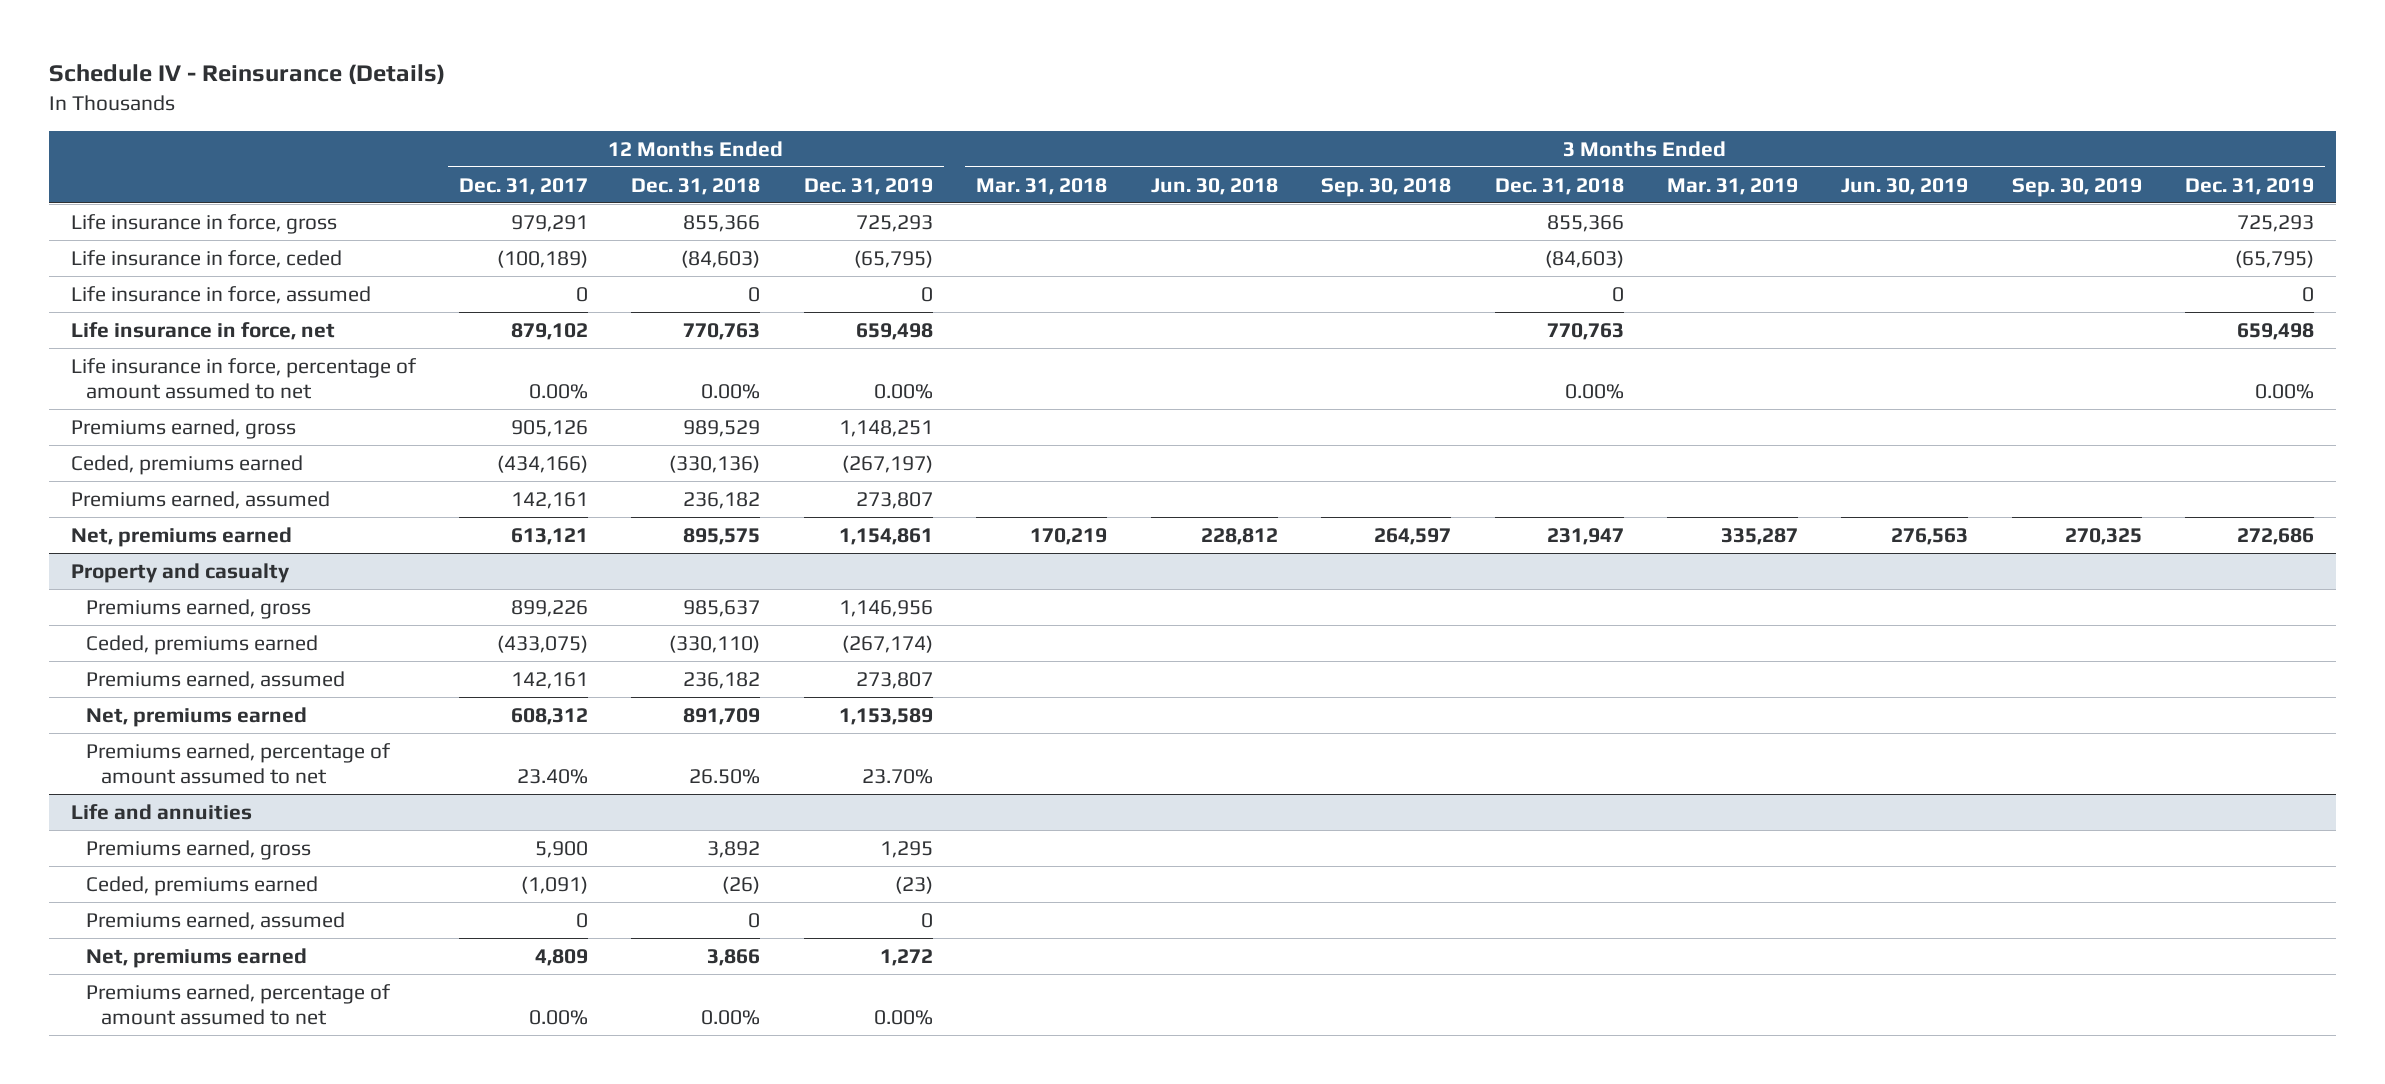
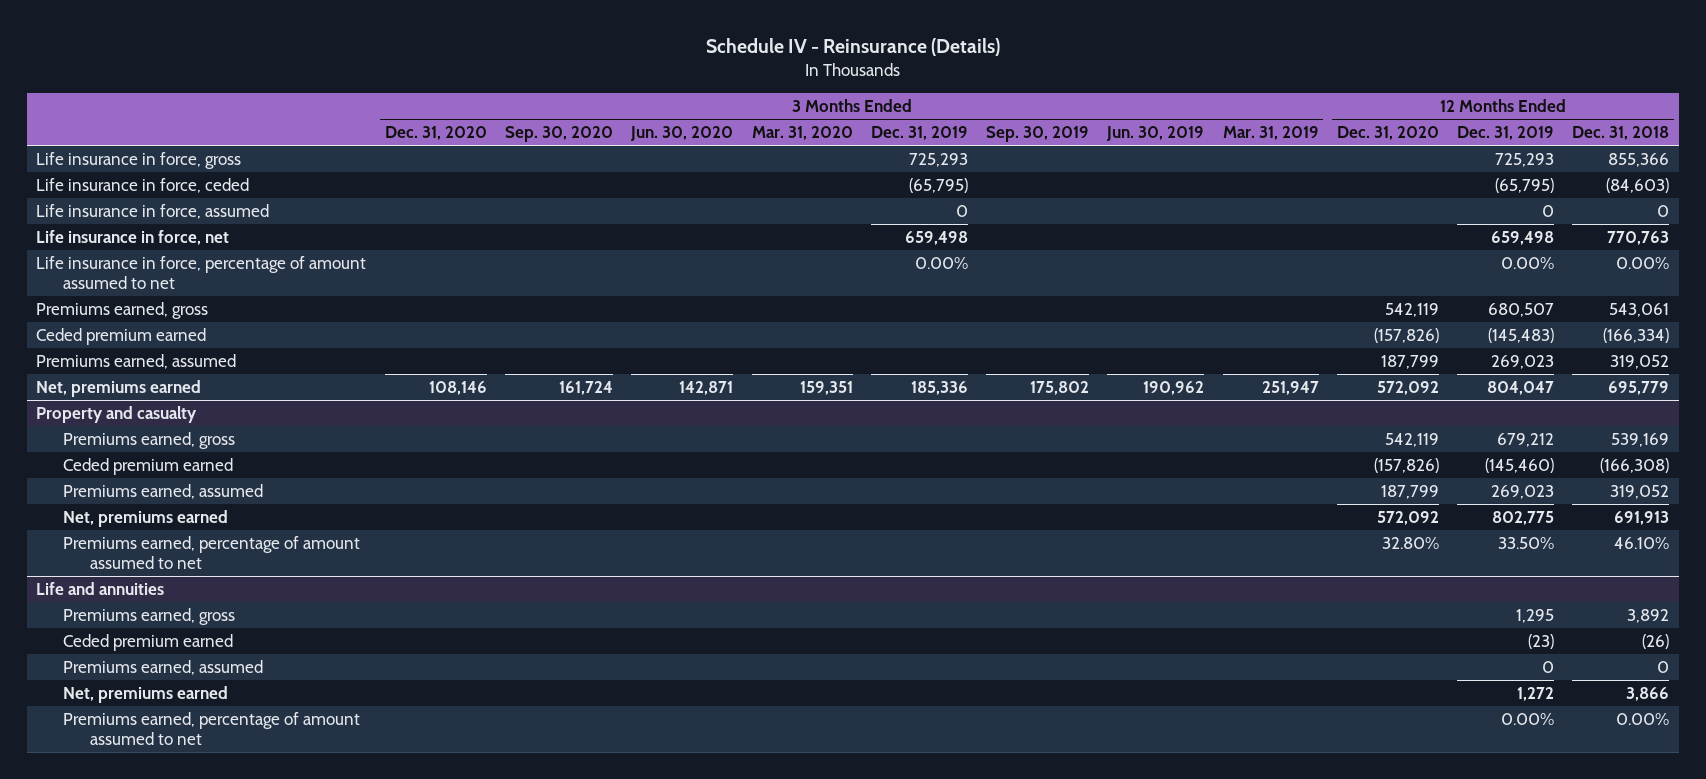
[459,177,589,195] Dec. 31, 2017 -> none
[976,177,1108,195] Mar. 31, 2018 -> none
[1150,177,1278,195] Jun. 30, 2018 -> none
[1321,177,1452,197] Sep. 30, 2018 -> none
[1494,177,1624,195] Dec. 31, 2018 -> none
none -> [384,126,487,141] Dec. 31, 2020
none -> [505,126,614,143] Sep. 30, 2020
none -> [630,126,734,142] Jun. 30, 2020
none -> [751,126,853,141] Mar. 31, 2020
none -> [1336,126,1439,141] Dec. 31, 2020
[683,419,761,437] 989,529 -> [1609,302,1670,317] 543,061
[838,419,933,437] 1,148,251 -> [1488,302,1555,317] 680,507
[70,454,303,475] Ceded, premiums earned -> [36,327,207,345] Ceded premium earned
[669,454,761,473] (330,136) -> [1603,327,1670,343] (166,334)
[841,454,933,473] (267,197) -> [1488,327,1555,343] (145,483)
[683,491,761,509] 236,182 -> [1610,354,1670,369] 319,052
[855,491,933,509] 273,807 -> [1491,354,1555,369] 269,023
[683,527,761,545] 895,575 -> [1608,380,1670,395] 695,779
[838,527,933,545] 1,154,861 -> [1487,380,1555,395] 804,047
[1721,527,1799,545] 335,287 -> [1261,380,1319,395] 251,947
[1891,527,1969,545] 276,563 -> [1143,380,1205,395] 190,962
[2064,527,2142,545] 270,325 -> [1030,380,1090,395] 175,802
[2237,527,2315,545] 272,686 -> [910,380,968,395] 185,336
[683,599,761,617] 985,637 -> [1611,432,1670,447] 539,169
[838,599,933,617] 1,146,956 -> [1497,432,1555,447] 679,212
[85,634,318,655] Ceded, premiums earned -> [63,457,234,475] Ceded premium earned
[669,634,761,653] (330,110) -> [1600,457,1670,473] (166,308)
[841,634,933,653] (267,174) -> [1485,457,1555,473] (145,460)
[683,671,761,689] 236,182 -> [1610,484,1670,499] 319,052
[855,671,933,689] 273,807 -> [1491,484,1555,499] 269,023
[683,707,761,725] 891,709 -> [1614,510,1670,525] 691,913
[838,707,933,725] 1,153,589 -> [1492,510,1555,525] 802,775
[689,769,761,785] 26.50% -> [1614,536,1670,549] 46.10%
[861,769,933,785] 23.70% -> [1498,536,1555,549] 33.50%
[85,875,318,896] Ceded, premiums earned -> [63,633,234,651] Ceded premium earned

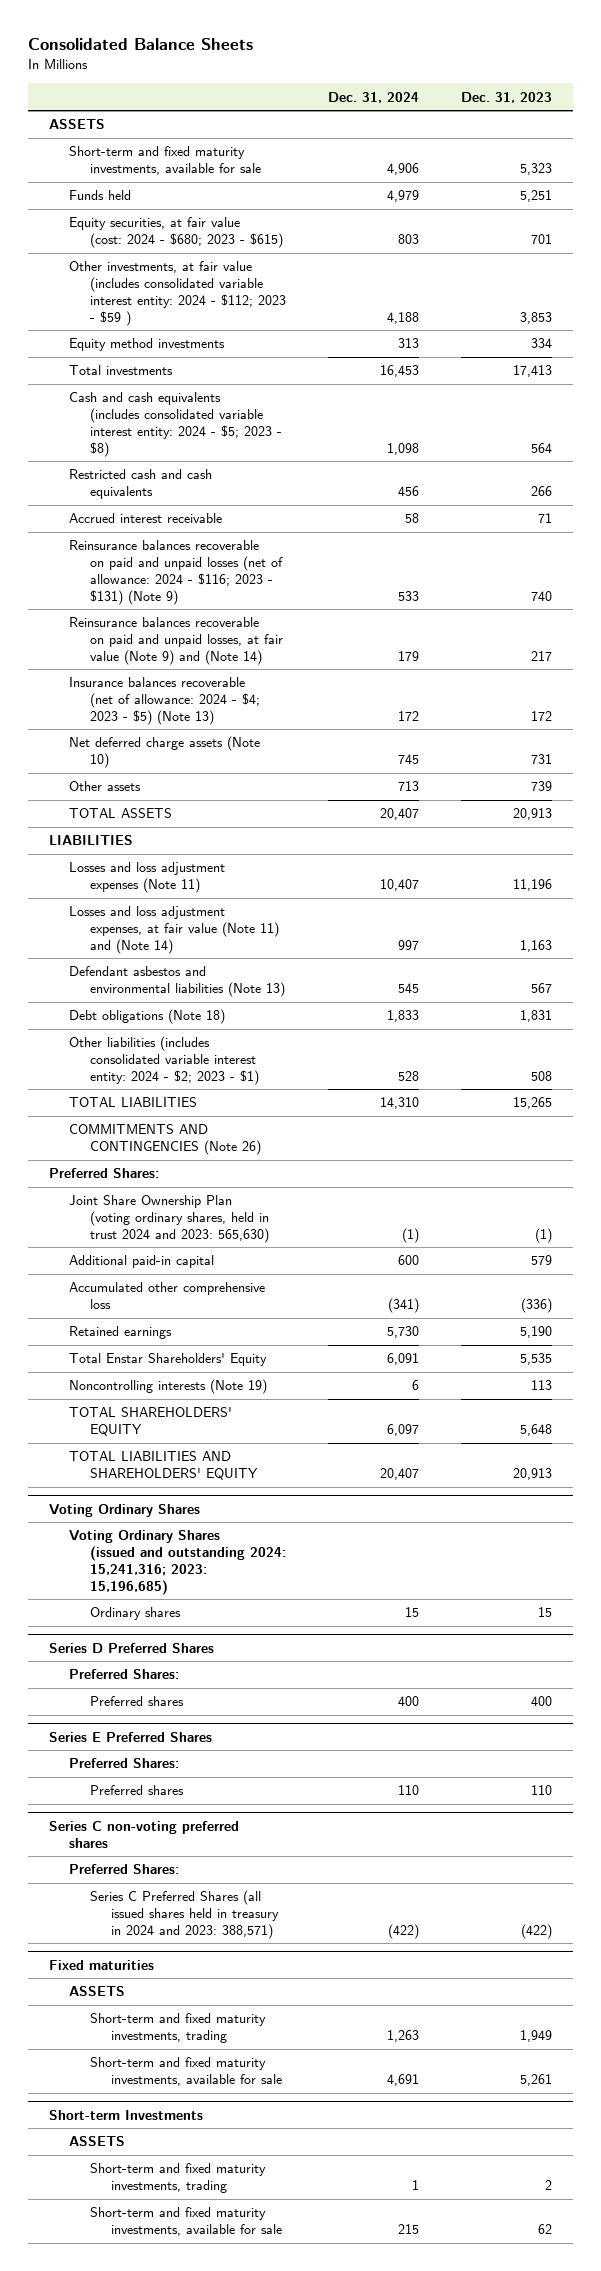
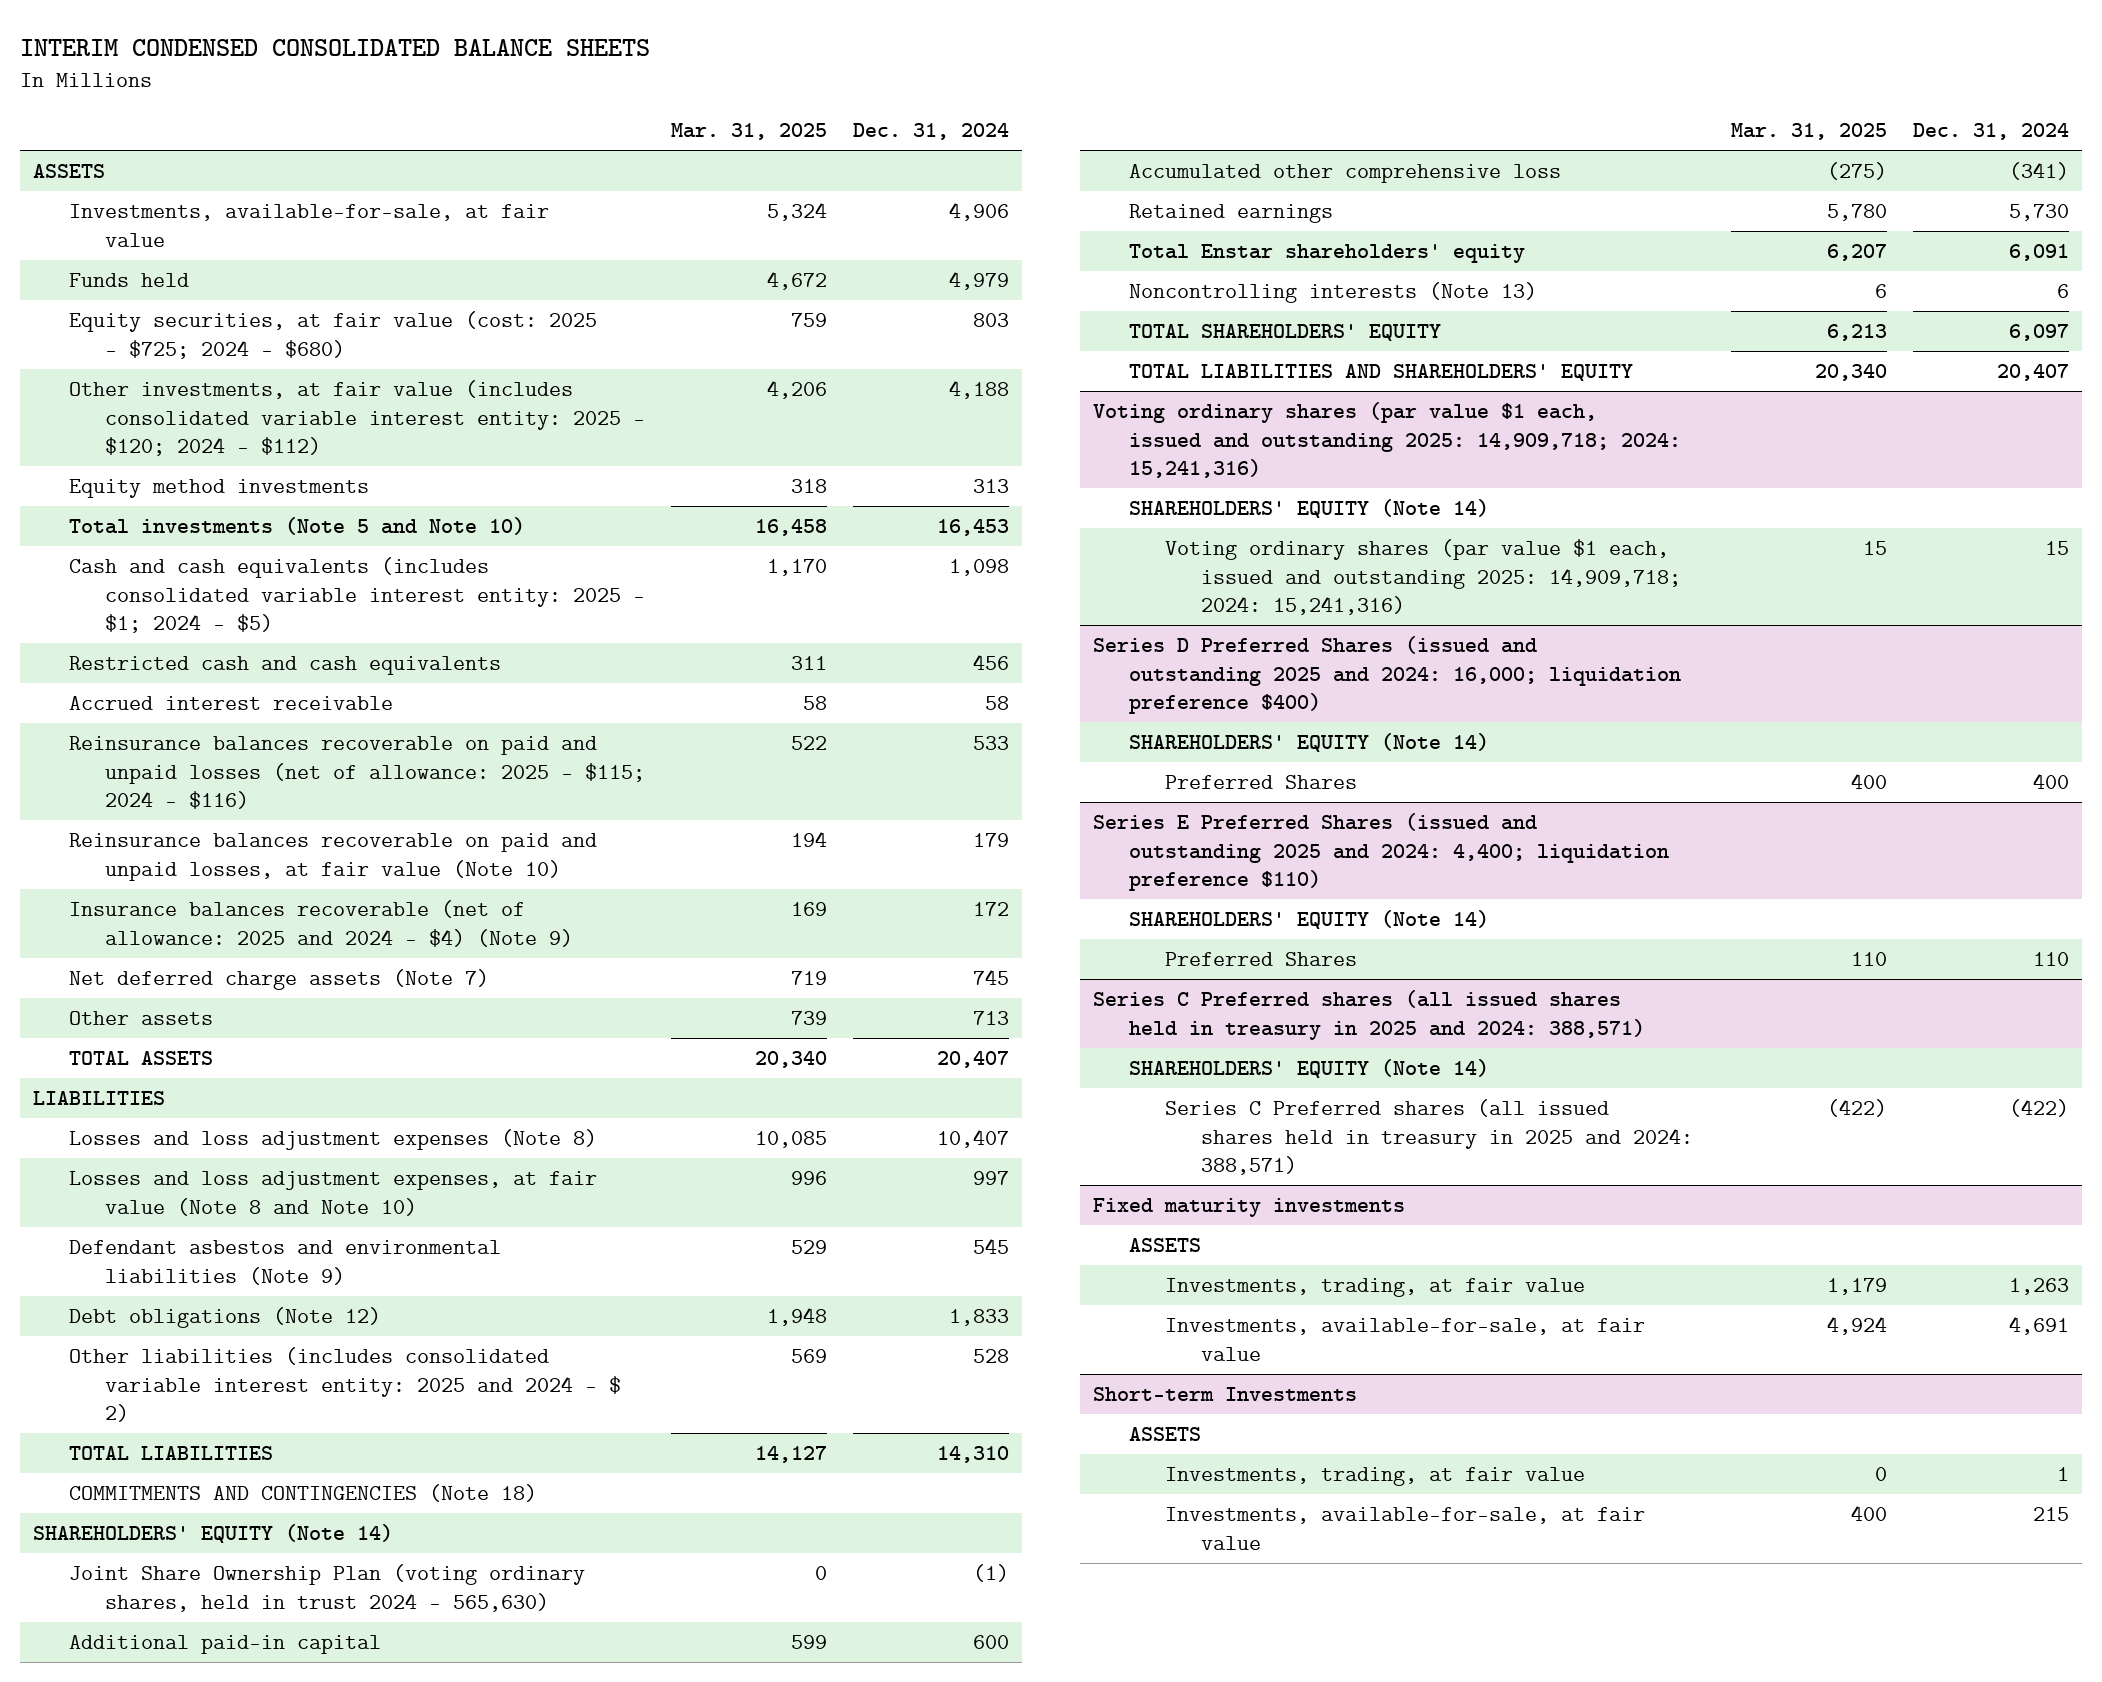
[27,37,253,50] Consolidated Balance Sheets -> [19,38,650,56] INTERIM CONDENSED CONSOLIDATED BALANCE SHEETS
[460,91,552,103] Dec. 31, 2023 -> none
none -> [670,123,827,141] Mar. 31, 2025
[69,146,262,176] Short-term and fixed maturity investments, available for sale -> [68,204,549,247] Investments, available-for-sale, at fair value
[69,217,284,249] Equity securities, at fair value (cost: 2024 - $680; 2023 - $615) -> [68,311,597,359] Equity securities, at fair value (cost: 2025 - $725; 2024 - $680)
[69,261,287,326] Other investments, at fair value (includes consolidated variable interest entity: 2024 - $112; 2023 - $59 ) -> [68,380,645,457] Other investments, at fair value (includes consolidated variable interest entity: 2025 - $120; 2024 - $112)
[69,365,174,376] Total investments -> [68,517,525,536] Total investments (Note 5 and Note 10)
[69,392,283,457] Cash and cash equivalents (includes consolidated variable interest entity: 2024 - $5; 2023 - $8) -> [68,557,645,634] Cash and cash equivalents (includes consolidated variable interest entity: 2025 - $1; 2024 - $5)
[69,540,284,605] Reinsurance balances recoverable on paid and unpaid losses (net of allowance: 2024 - $116; 2023 - $131) (Note 9) -> [68,736,645,810] Reinsurance balances recoverable on paid and unpaid losses (net of allowance: 2025 - $115; 2024 - $116)
[69,617,284,666] Reinsurance balances recoverable on paid and unpaid losses, at fair value (Note 9) and (Note 14) -> [68,833,597,881] Reinsurance balances recoverable on paid and unpaid losses, at fair value (Note 10)
[69,677,261,726] Insurance balances recoverable (net of allowance: 2024 - $4; 2023 - $5) (Note 13) -> [68,900,573,947] Insurance balances recoverable (net of allowance: 2025 and 2024 - $4) (Note 9)
[69,736,261,769] Net deferred charge assets (Note 10) -> [68,969,489,991] Net deferred charge assets (Note 7)
[69,862,226,894] Losses and loss adjustment expenses (Note 11) -> [68,1129,597,1151] Losses and loss adjustment expenses (Note 8)
[69,906,280,955] Losses and loss adjustment expenses, at fair value (Note 11) and (Note 14) -> [68,1171,597,1216] Losses and loss adjustment expenses, at fair value (Note 8 and Note 10)
[69,966,286,998] Defendant asbestos and environmental liabilities (Note 13) -> [68,1240,501,1285] Defendant asbestos and environmental liabilities (Note 9)
[69,1009,226,1025] Debt obligations (Note 18) -> [68,1307,381,1329] Debt obligations (Note 12)
[69,1036,260,1086] Other liabilities (includes consolidated variable interest entity: 2024 - $2; 2023 - $1) -> [68,1347,621,1423] Other liabilities (includes consolidated variable interest entity: 2025 and 2024 - $ 2)
[48,1168,159,1179] Preferred Shares: -> none
[69,1124,262,1156] COMMITMENTS AND CONTINGENCIES (Note 26) -> [68,1484,537,1503] COMMITMENTS AND CONTINGENCIES (Note 18)
none -> [32,1524,393,1544] SHAREHOLDERS' EQUITY (Note 14)
[69,1195,270,1244] Joint Share Ownership Plan (voting ordinary shares, held in trust 2024 and 2023: 565,630) -> [68,1564,585,1612] Joint Share Ownership Plan (voting ordinary shares, held in trust 2024 - 565,630)
[69,1353,268,1367] Total Enstar Shareholders' Equity -> [1128,244,1525,264] Total Enstar shareholders' equity
[69,1379,268,1395] Noncontrolling interests (Note 19) -> [1128,282,1537,304] Noncontrolling interests (Note 13)
[69,1530,287,1595] Voting Ordinary Shares (issued and outstanding 2024: 15,241,316; 2023: 15,196,685) -> none
[69,1669,180,1680] Preferred Shares: -> none
[69,1758,180,1769] Preferred Shares: -> none
[69,1864,180,1875] Preferred Shares: -> none
[48,1503,200,1517] Voting Ordinary Shares -> [1092,402,1681,479] Voting ordinary shares (par value $1 each, issued and outstanding 2025: 14,909,718; 2024: 15,241,316)
none -> [1128,499,1489,519] SHAREHOLDERS' EQUITY (Note 14)
[90,1607,182,1621] Ordinary shares -> [1165,539,1682,616] Voting ordinary shares (par value $1 each, issued and outstanding 2025: 14,909,718; 2024: 15,241,316)
[48,1642,214,1653] Series D Preferred Shares -> [1092,636,1681,715] Series D Preferred Shares (issued and outstanding 2025 and 2024: 16,000; liquidation preference $400)
none -> [1128,733,1489,753] SHAREHOLDERS' EQUITY (Note 14)
[90,1696,185,1707] Preferred shares -> [1165,775,1358,790] Preferred Shares
[48,1731,212,1742] Series E Preferred Shares -> [1092,813,1669,892] Series E Preferred Shares (issued and outstanding 2025 and 2024: 4,400; liquidation preference $110)
none -> [1128,910,1489,930] SHAREHOLDERS' EQUITY (Note 14)
[90,1785,185,1796] Preferred shares -> [1165,952,1358,967] Preferred Shares
[48,1820,239,1848] Series C non-voting preferred shares -> [1092,990,1645,1040] Series C Preferred shares (all issued shares held in treasury in 2025 and 2024: 388,571)
none -> [1128,1059,1489,1079] SHAREHOLDERS' EQUITY (Note 14)
[90,1890,279,1940] Series C Preferred Shares (all issued shares held in treasury in 2024 and 2023: 388,571) -> [1165,1099,1694,1176] Series C Preferred shares (all issued shares held in treasury in 2025 and 2024: 388,571)
[48,1959,154,1970] Fixed maturities -> [1092,1198,1405,1218] Fixed maturity investments
[90,2013,267,2044] Short-term and fixed maturity investments, trading -> [1165,1278,1586,1298] Investments, trading, at fair value
[90,2057,282,2087] Short-term and fixed maturity investments, available for sale -> [1165,1318,1646,1361] Investments, available-for-sale, at fair value
[90,2163,267,2194] Short-term and fixed maturity investments, trading -> [1165,1467,1586,1487] Investments, trading, at fair value
[90,2207,282,2237] Short-term and fixed maturity investments, available for sale -> [1165,1507,1646,1550] Investments, available-for-sale, at fair value

